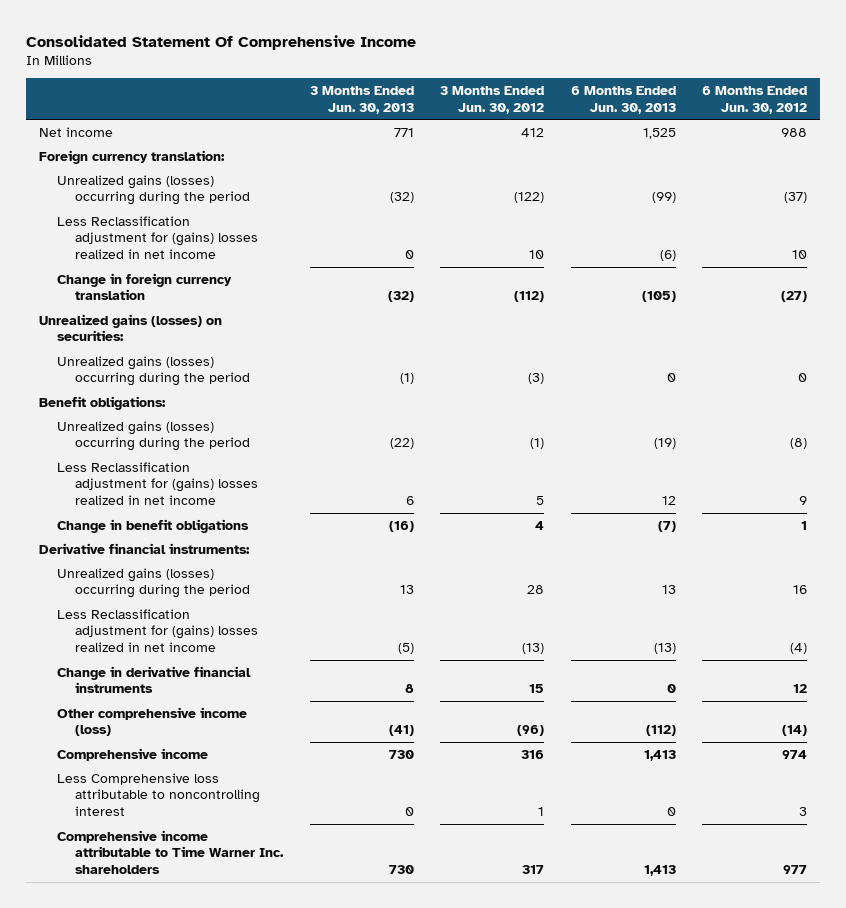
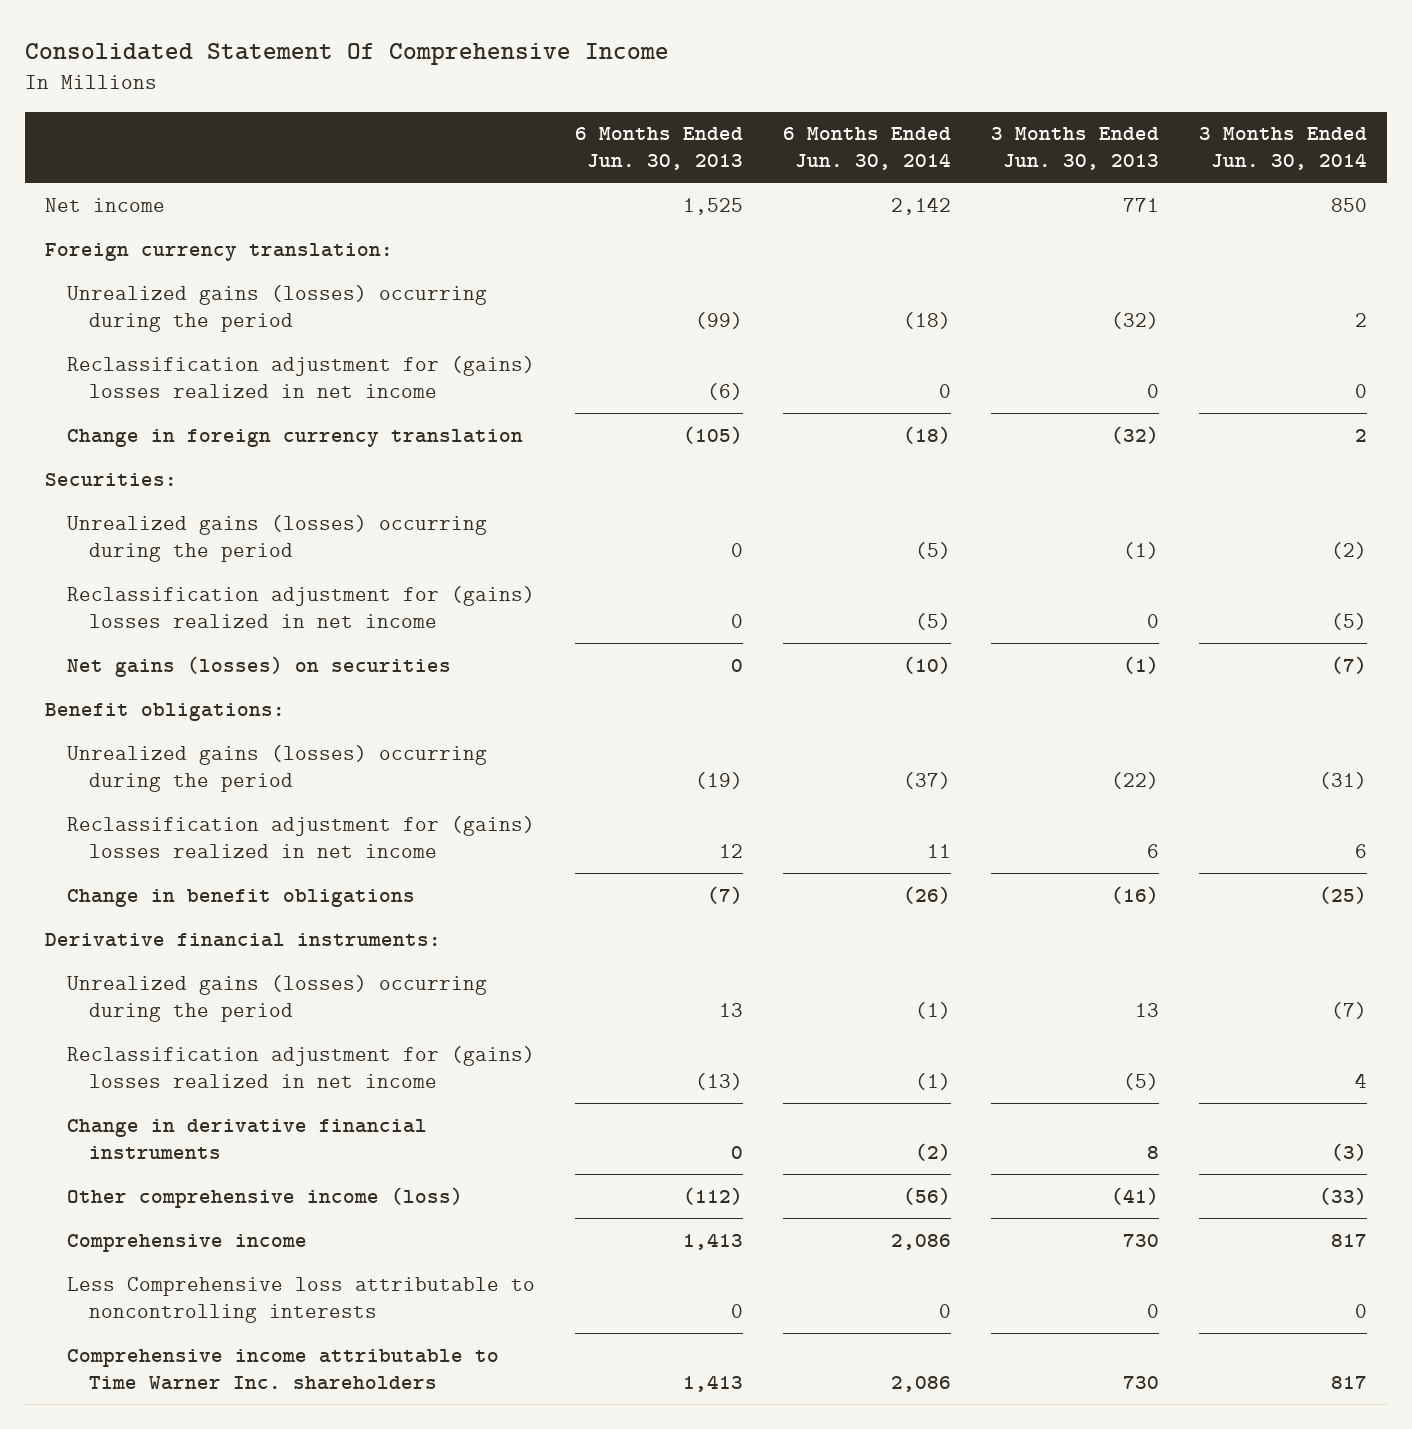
[440,86,545,114] 3 Months Ended Jun. 30, 2012 -> none
[701,86,807,114] 6 Months Ended Jun. 30, 2012 -> none
none -> [783,127,952,171] 6 Months Ended Jun. 30, 2014
none -> [1198,127,1367,171] 3 Months Ended Jun. 30, 2014
[57,215,259,259] Less Reclassification adjustment for (gains) losses realized in net income -> [67,355,536,398] Reclassification adjustment for (gains) losses realized in net income
[39,313,223,342] Unrealized gains (losses) on securities: -> [44,472,177,486] Securities:
none -> [67,585,536,628] Reclassification adjustment for (gains) losses realized in net income
none -> [67,655,452,677] Net gains (losses) on securities
[57,461,259,505] Less Reclassification adjustment for (gains) losses realized in net income -> [67,815,536,858] Reclassification adjustment for (gains) losses realized in net income
[57,608,259,652] Less Reclassification adjustment for (gains) losses realized in net income -> [67,1045,536,1088] Reclassification adjustment for (gains) losses realized in net income
[57,772,261,816] Less Comprehensive loss attributable to noncontrolling interest -> [67,1276,536,1323] Less Comprehensive loss attributable to noncontrolling interests

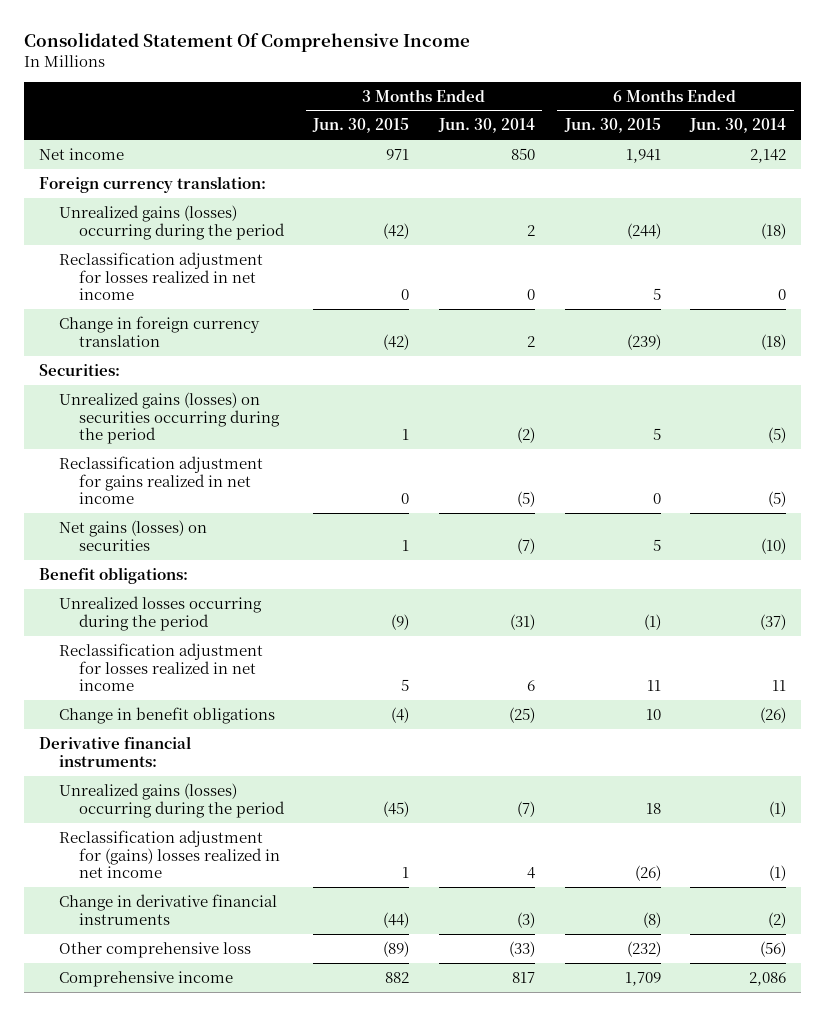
[575,127,744,171] 6 Months Ended Jun. 30, 2013 -> none
[990,127,1159,171] 3 Months Ended Jun. 30, 2013 -> none
none -> [312,118,410,134] Jun. 30, 2015
none -> [563,118,661,134] Jun. 30, 2015
[67,355,536,398] Reclassification adjustment for (gains) losses realized in net income -> [58,251,263,301] Reclassification adjustment for losses realized in net income
[67,514,488,562] Unrealized gains (losses) occurring during the period -> [58,391,280,445] Unrealized gains (losses) on securities occurring during the period
[67,585,536,628] Reclassification adjustment for (gains) losses realized in net income -> [58,455,263,505] Reclassification adjustment for gains realized in net income
[67,744,488,792] Unrealized gains (losses) occurring during the period -> [58,595,262,631] Unrealized losses occurring during the period
[67,815,536,858] Reclassification adjustment for (gains) losses realized in net income -> [58,642,263,692] Reclassification adjustment for losses realized in net income
[67,1186,464,1208] Other comprehensive income (loss) -> [58,941,251,958] Other comprehensive loss
[67,1276,536,1323] Less Comprehensive loss attributable to noncontrolling interests -> none
[67,1348,500,1390] Comprehensive income attributable to Time Warner Inc. shareholders -> none

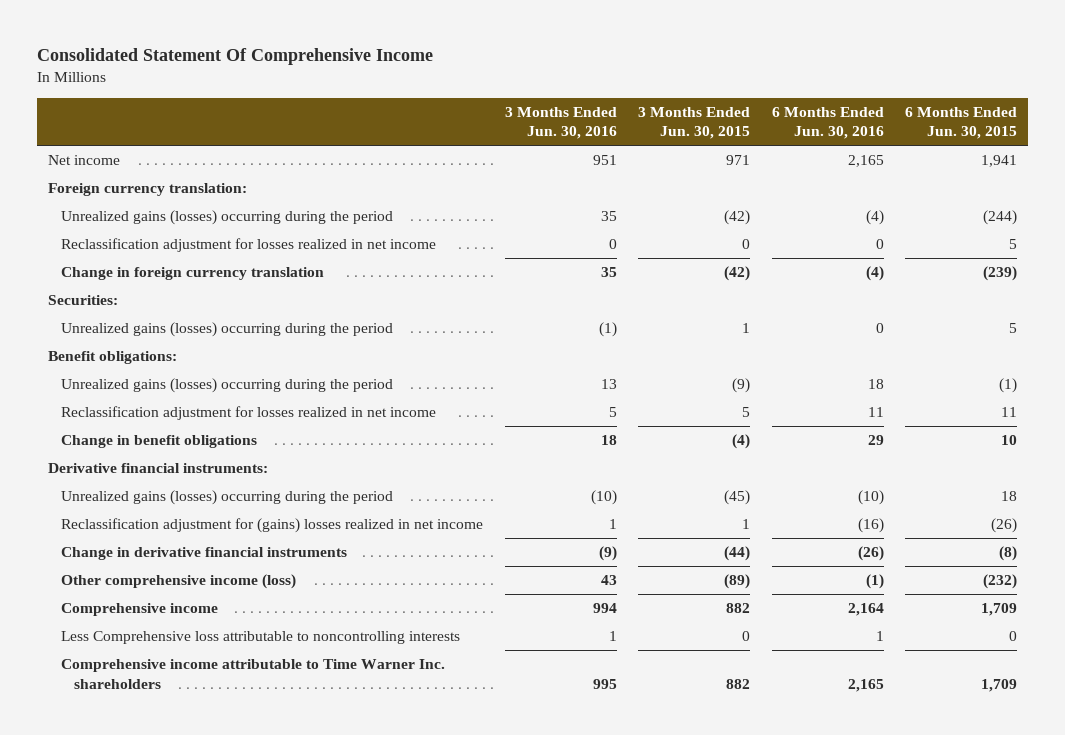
[438,118,536,134] Jun. 30, 2014 -> none
[689,118,787,134] Jun. 30, 2014 -> none
none -> [504,106,617,140] 3 Months Ended Jun. 30, 2016
none -> [771,106,884,140] 6 Months Ended Jun. 30, 2016
[58,455,263,505] Reclassification adjustment for gains realized in net income -> none
[58,519,207,551] Net gains (losses) on securities -> none
[58,391,280,445] Unrealized gains (losses) on securities occurring during the period -> [61,322,394,338] Unrealized gains (losses) occurring during the period
[58,595,262,631] Unrealized losses occurring during the period -> [61,378,394,394] Unrealized gains (losses) occurring during the period
[58,941,251,958] Other comprehensive loss -> [61,574,297,590] Other comprehensive income (loss)
none -> [61,631,461,645] Less Comprehensive loss attributable to noncontrolling interests
none -> [61,659,446,689] Comprehensive income attributable to Time Warner Inc. shareholders

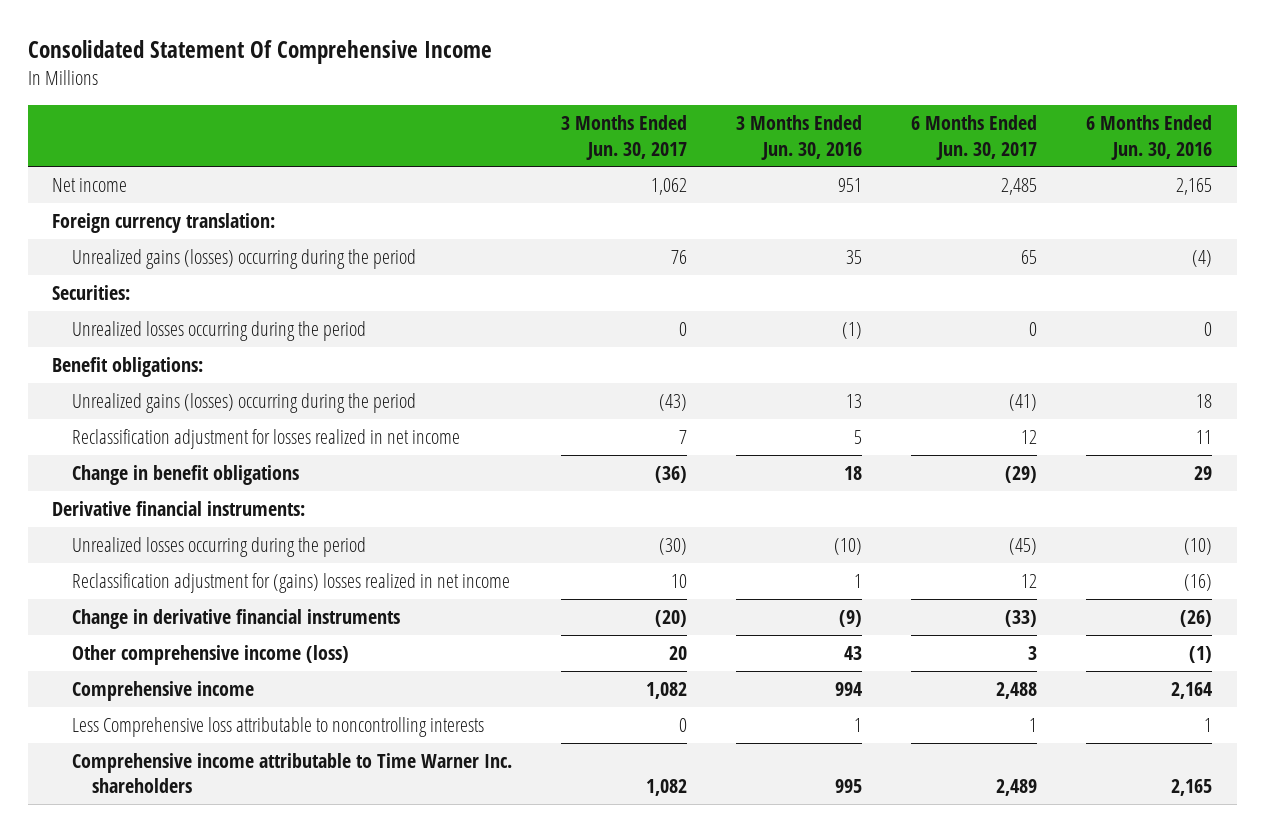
[638,106,751,140] 3 Months Ended Jun. 30, 2015 -> none
[905,106,1018,140] 6 Months Ended Jun. 30, 2015 -> none
none -> [560,115,687,160] 3 Months Ended Jun. 30, 2017
none -> [911,115,1038,160] 6 Months Ended Jun. 30, 2017
[61,238,437,253] Reclassification adjustment for losses realized in net income -> none
[61,267,325,281] Change in foreign currency translation -> none
[61,322,394,338] Unrealized gains (losses) occurring during the period -> [71,320,366,341] Unrealized losses occurring during the period
[61,490,394,506] Unrealized gains (losses) occurring during the period -> [71,536,366,557] Unrealized losses occurring during the period

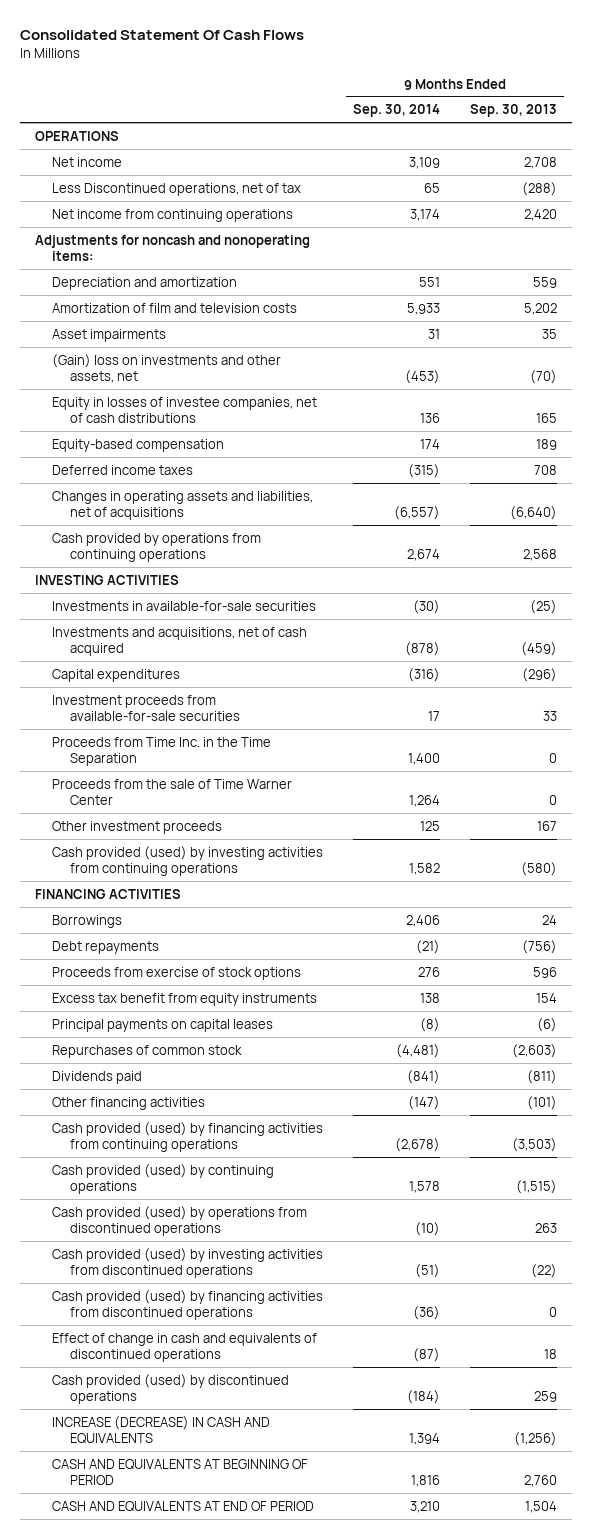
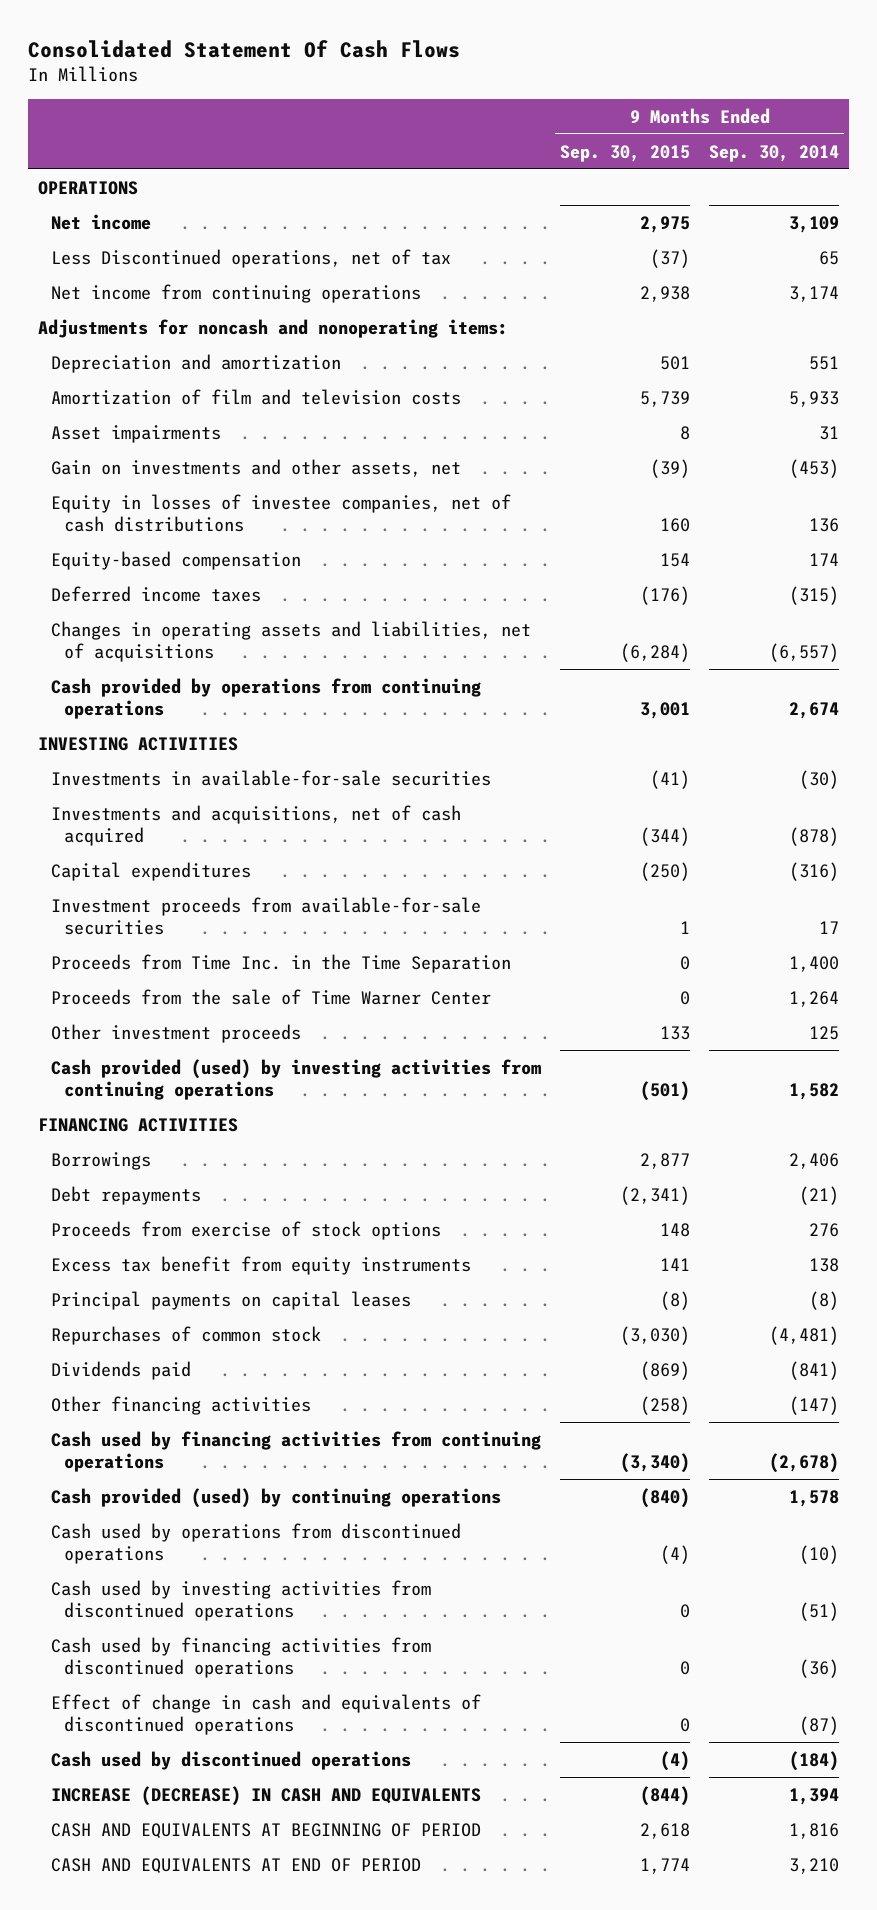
[470,104,558,118] Sep. 30, 2013 -> none
none -> [560,144,691,162] Sep. 30, 2015
[52,353,282,384] (Gain) loss on investments and other assets, net -> [50,458,461,477] Gain on investments and other assets, net
[52,1121,324,1153] Cash provided (used) by financing activities from continuing operations -> [50,1430,541,1472] Cash used by financing activities from continuing operations
[52,1205,308,1237] Cash provided (used) by operations from discontinued operations -> [50,1522,461,1564] Cash used by operations from discontinued operations
[52,1247,324,1279] Cash provided (used) by investing activities from discontinued operations -> [50,1579,431,1621] Cash used by investing activities from discontinued operations
[52,1289,324,1321] Cash provided (used) by financing activities from discontinued operations -> [50,1636,431,1678] Cash used by financing activities from discontinued operations
[52,1373,290,1405] Cash provided (used) by discontinued operations -> [50,1750,411,1770] Cash used by discontinued operations

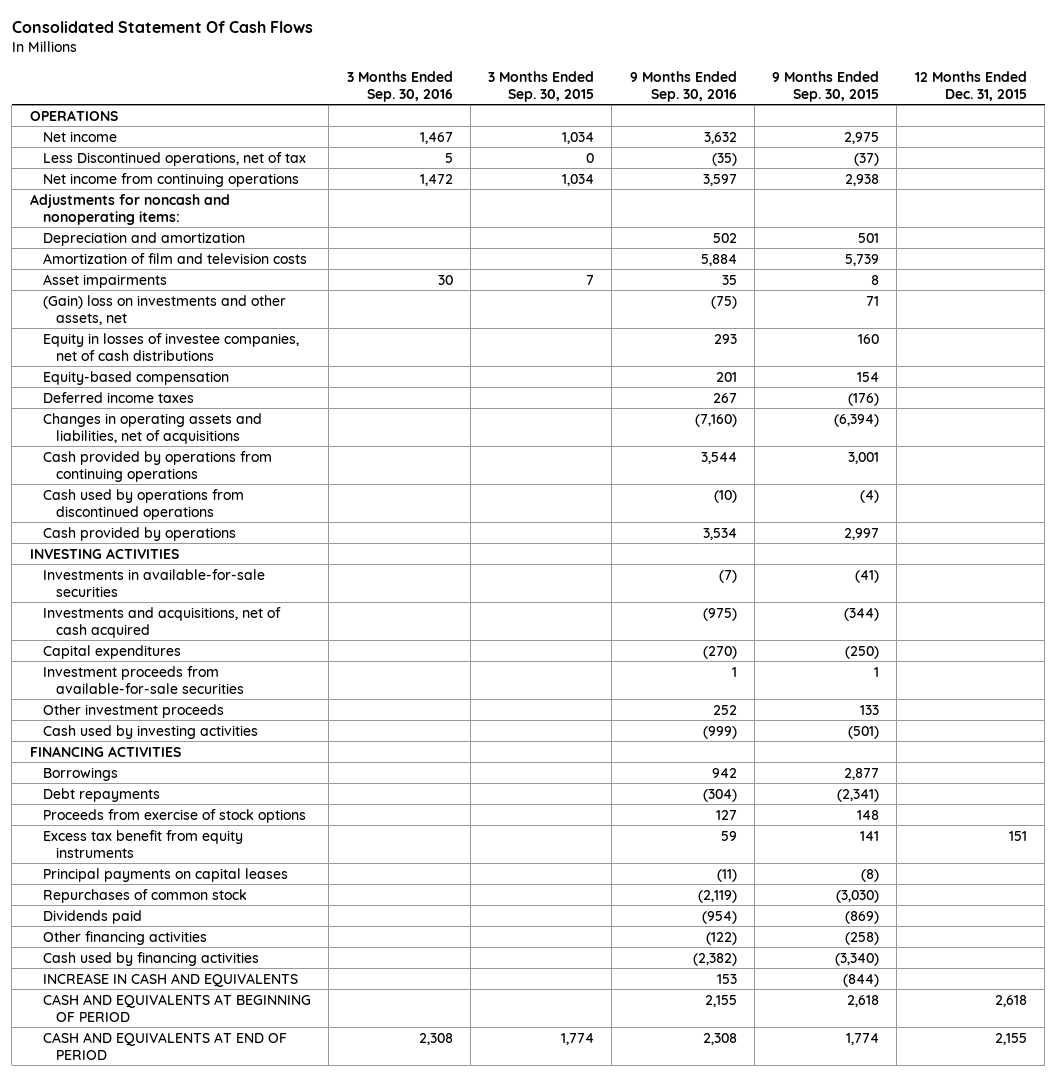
[709,144,840,162] Sep. 30, 2014 -> none
none -> [346,70,453,102] 3 Months Ended Sep. 30, 2016
none -> [488,70,595,102] 3 Months Ended Sep. 30, 2015
none -> [629,70,737,102] 9 Months Ended Sep. 30, 2016
none -> [914,70,1027,101] 12 Months Ended Dec. 31, 2015
[50,458,461,477] Gain on investments and other assets, net -> [42,294,286,325] (Gain) loss on investments and other assets, net
[650,458,691,478] (39) -> [866,295,880,306] 71
[620,642,691,662] (6,284) -> [834,413,880,427] (6,394)
[50,1522,461,1564] Cash used by operations from discontinued operations -> [42,488,244,520] Cash used by operations from discontinued operations
none -> [42,526,236,541] Cash provided by operations
[50,953,511,973] Proceeds from Time Inc. in the Time Separation -> none
[50,988,491,1005] Proceeds from the sale of Time Warner Center -> none
[50,1058,541,1100] Cash provided (used) by investing activities from continuing operations -> [42,724,258,739] Cash used by investing activities
[50,1487,501,1508] Cash provided (used) by continuing operations -> none
[50,1579,431,1621] Cash used by investing activities from discontinued operations -> none
[50,1636,431,1678] Cash used by financing activities from discontinued operations -> none
[50,1693,481,1735] Effect of change in cash and equivalents of discontinued operations -> none
[50,1750,411,1770] Cash used by discontinued operations -> none
[50,1430,541,1472] Cash used by financing activities from continuing operations -> [42,951,259,966] Cash used by financing activities
[50,1785,481,1806] INCREASE (DECREASE) IN CASH AND EQUIVALENTS -> [42,972,298,987] INCREASE IN CASH AND EQUIVALENTS

